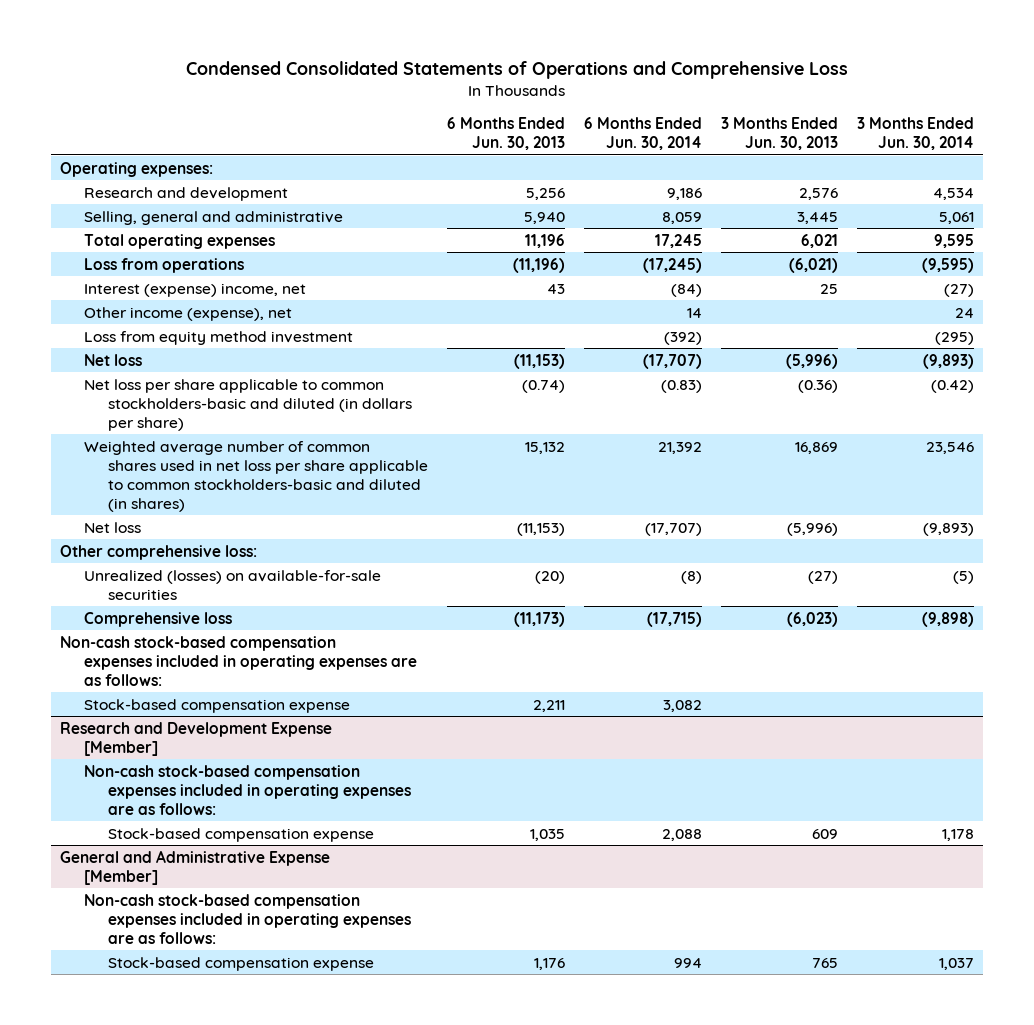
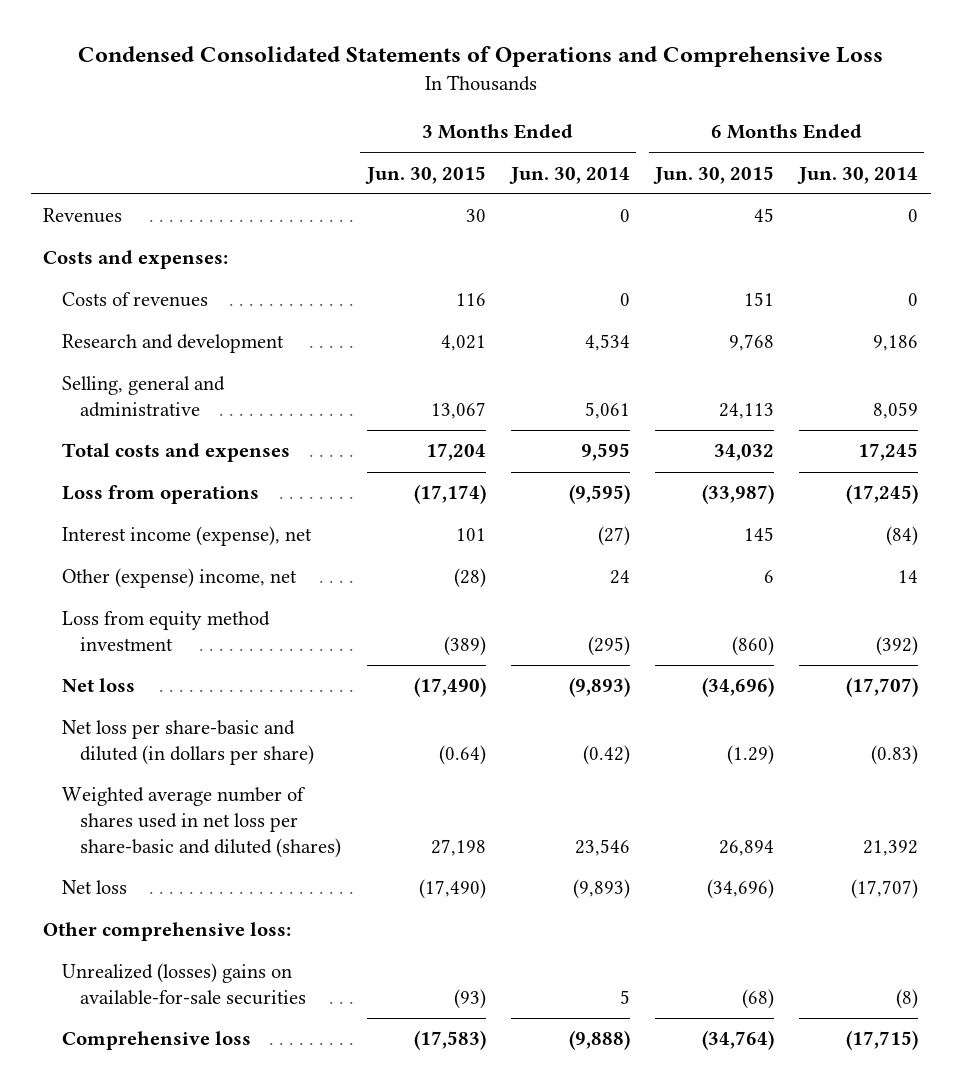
[446,117,565,151] 6 Months Ended Jun. 30, 2013 -> none
[720,117,838,151] 3 Months Ended Jun. 30, 2013 -> none
none -> [364,165,486,184] Jun. 30, 2015
none -> [652,165,774,184] Jun. 30, 2015
none -> [43,208,123,224] Revenues
[60,161,214,177] Operating expenses: -> [43,250,229,270] Costs and expenses:
none -> [61,292,208,308] Costs of revenues
[83,233,275,249] Total operating expenses -> [61,443,290,463] Total costs and expenses
[83,282,306,297] Interest (expense) income, net -> [61,526,312,547] Interest income (expense), net
[83,306,292,321] Other income (expense), net -> [61,568,297,589] Other (expense) income, net
[83,378,412,431] Net loss per share applicable to common stockholders-basic and diluted (in dollars per share) -> [61,720,315,766] Net loss per share-basic and diluted (in dollars per share)
[83,440,428,512] Weighted average number of common shares used in net loss per share applicable to common stockholders-basic and diluted (in shares) -> [61,787,342,859] Weighted average number of shares used in net loss per share-basic and diluted (shares)
[60,635,417,686] Non-cash stock-based compensation expenses included in operating expenses are as follows: -> none
[83,698,350,713] Stock-based compensation expense -> none
[60,721,333,756] Research and Development Expense [Member] -> none
[83,764,411,815] Non-cash stock-based compensation expenses included in operating expenses are as follows: -> none
[107,827,374,842] Stock-based compensation expense -> none
[60,849,331,885] General and Administrative Expense [Member] -> none
[83,893,411,944] Non-cash stock-based compensation expenses included in operating expenses are as follows: -> none
[107,956,374,971] Stock-based compensation expense -> none
[83,569,381,600] Unrealized (losses) on available-for-sale securities -> [61,963,307,1006] Unrealized (losses) gains on available-for-sale securities
[952,570,974,584] (5) -> [619,990,630,1005] 5
[921,611,974,627] (9,898) -> [568,1030,630,1051] (9,888)

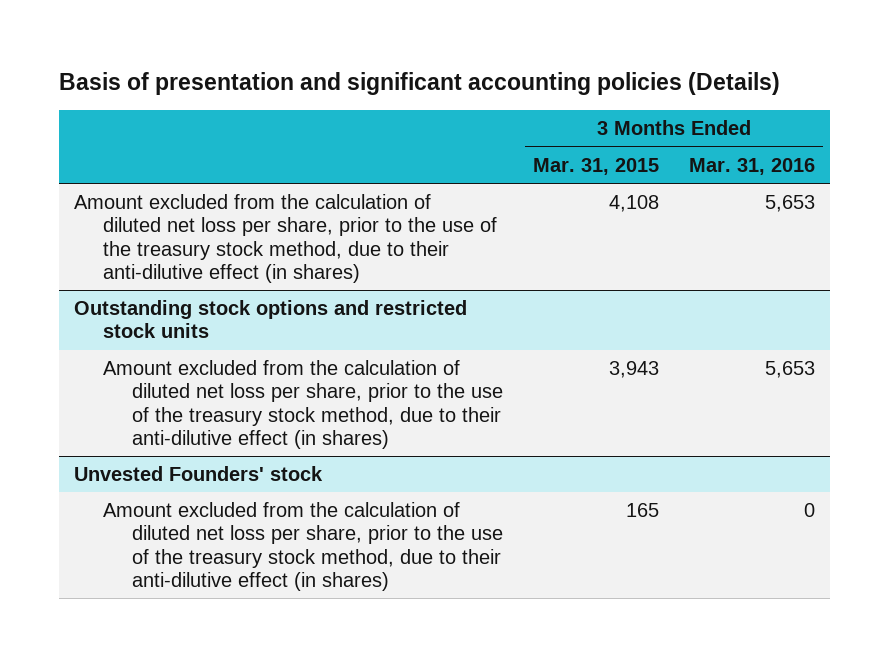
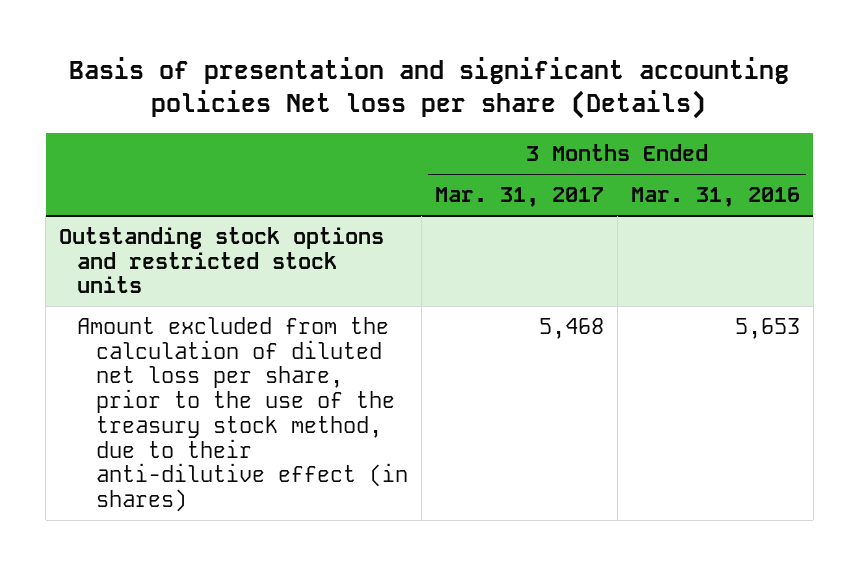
[59,72,781,96] Basis of presentation and significant accounting policies (Details) -> [69,56,790,119] Basis of presentation and significant accounting policies Net loss per share (Details)
[532,157,659,175] Mar. 31, 2015 -> none
none -> [434,187,604,208] Mar. 31, 2017
[74,194,498,283] Amount excluded from the calculation of diluted net loss per share, prior to the use of the treasury stock method, due to their anti-dilutive effect (in shares) -> none
[74,466,324,482] Unvested Founders' stock -> none
[103,502,503,591] Amount excluded from the calculation of diluted net loss per share, prior to the use of the treasury stock method, due to their anti-dilutive effect (in shares) -> none

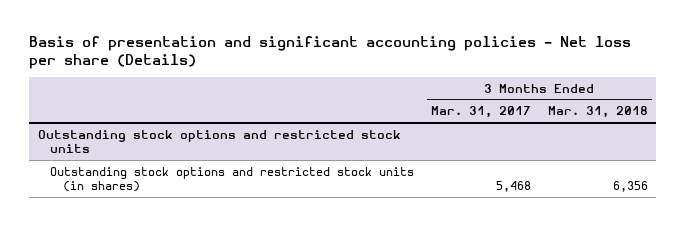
[69,56,790,119] Basis of presentation and significant accounting policies Net loss per share (Details) -> [29,36,632,70] Basis of presentation and significant accounting policies - Net loss per share (Details)
[630,187,800,208] Mar. 31, 2016 -> none
none -> [547,106,648,119] Mar. 31, 2018
[77,316,408,512] Amount excluded from the calculation of diluted net loss per share, prior to the use of the treasury stock method, due to their anti-dilutive effect (in shares) -> [50,166,415,193] Outstanding stock options and restricted stock units (in shares)

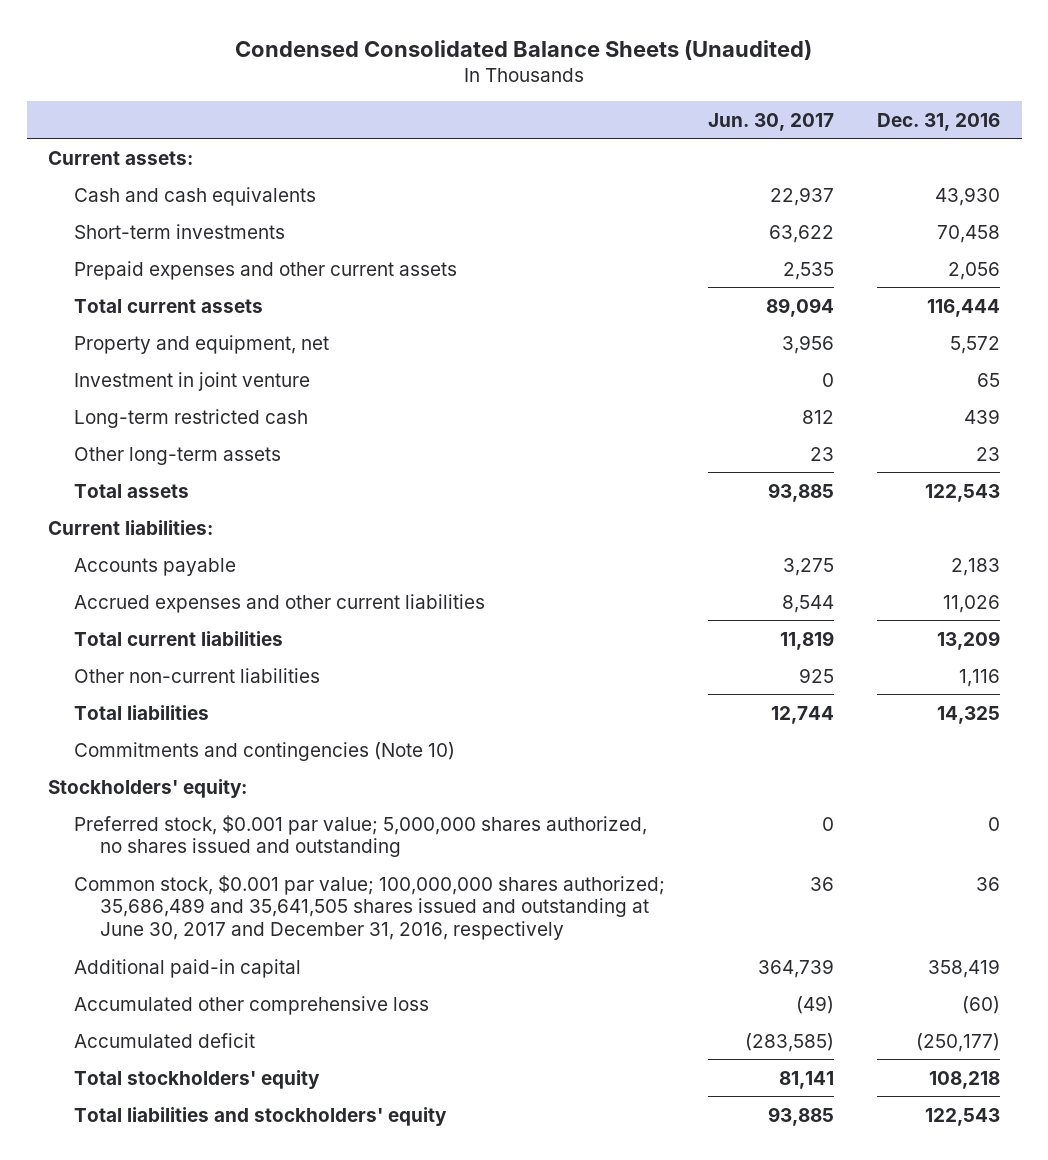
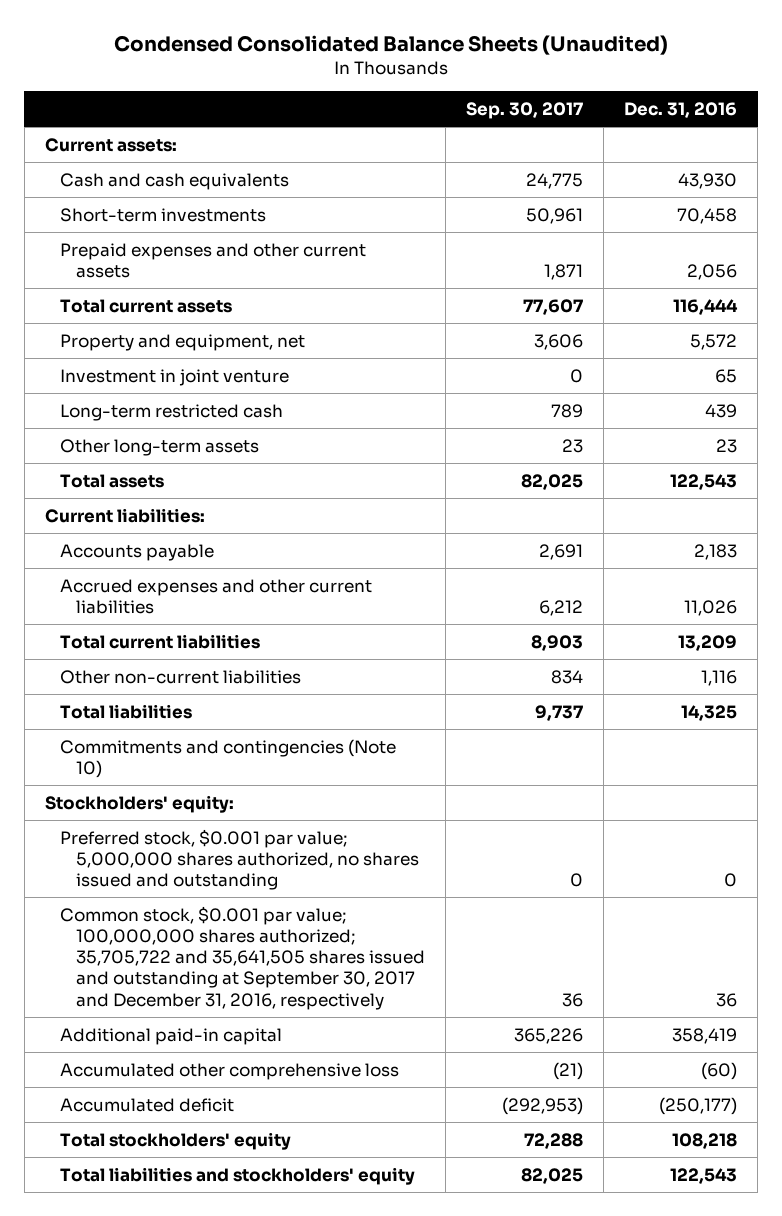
[708,112,835,131] Jun. 30, 2017 -> none
none -> [466,102,584,120] Sep. 30, 2017
[73,874,665,941] Common stock, $0.001 par value; 100,000,000 shares authorized; 35,686,489 and 35,641,505 shares issued and outstanding at June 30, 2017 and December 31, 2016, respectively -> [60,905,425,1010] Common stock, $0.001 par value; 100,000,000 shares authorized; 35,705,722 and 35,641,505 shares issued and outstanding at September 30, 2017 and December 31, 2016, respectively

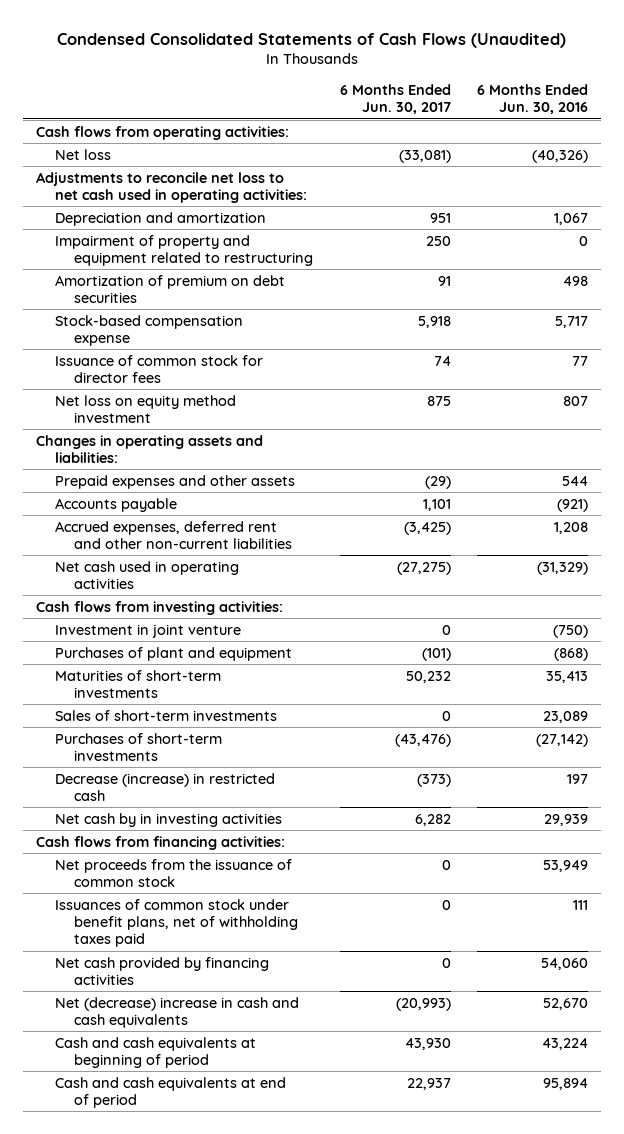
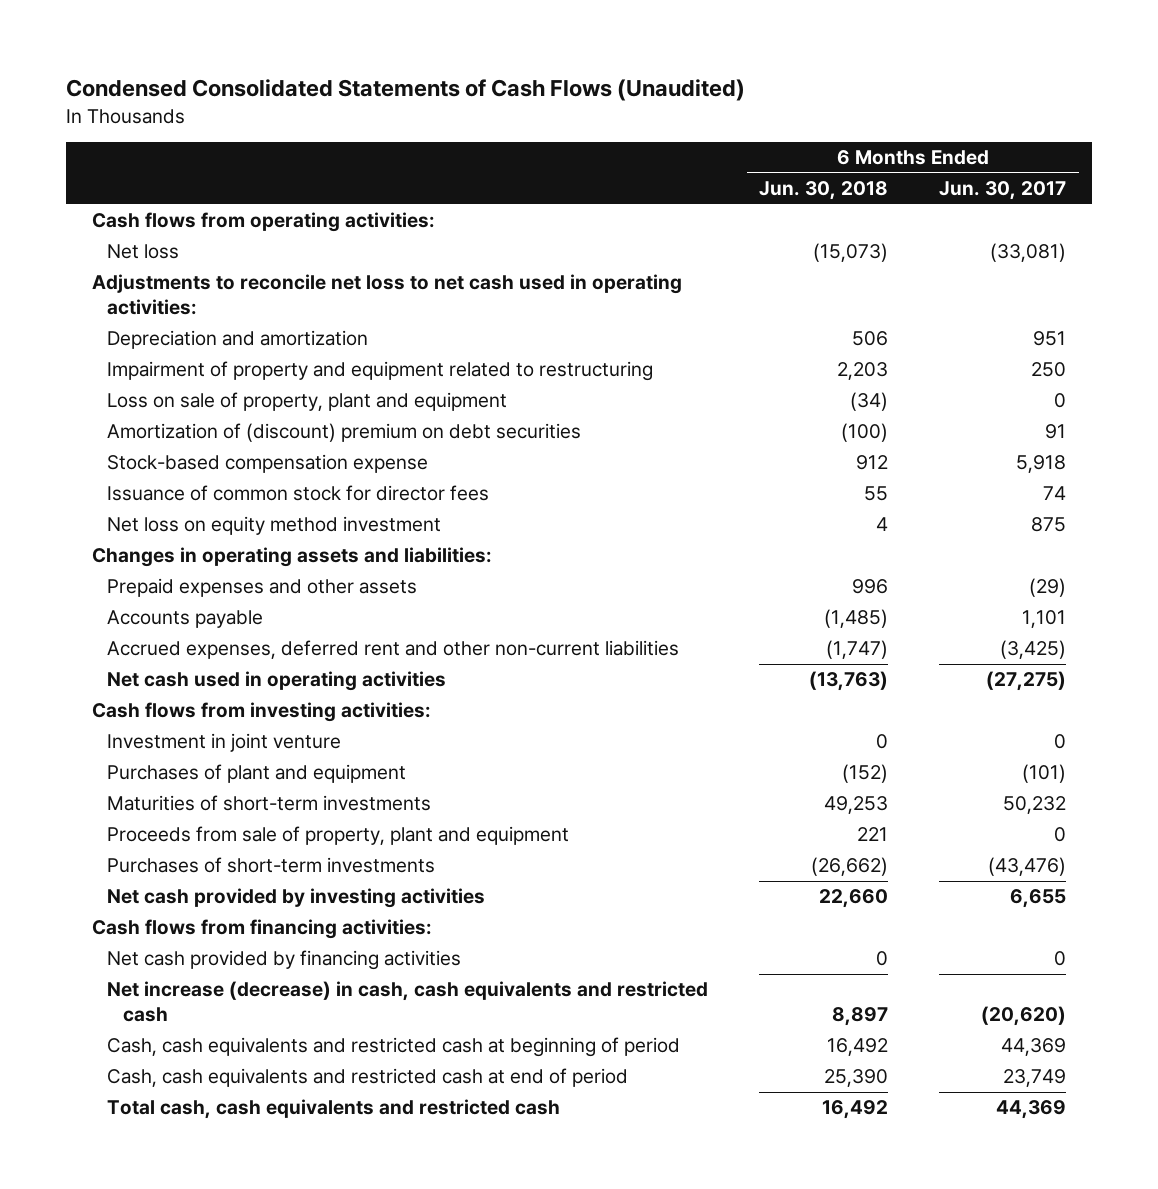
[477,84,589,115] 6 Months Ended Jun. 30, 2016 -> none
none -> [759,181,889,201] Jun. 30, 2018
none -> [107,392,508,412] Loss on sale of property, plant and equipment
[55,274,286,303] Amortization of premium on debt securities -> [107,423,582,443] Amortization of (discount) premium on debt securities
[55,709,278,721] Sales of short-term investments -> [107,826,570,846] Proceeds from sale of property, plant and equipment
[55,772,276,801] Decrease (increase) in restricted cash -> none
[55,812,283,827] Net cash by in investing activities -> [107,888,486,909] Net cash provided by investing activities
[414,813,451,826] 6,282 -> [1010,889,1067,909] 6,655
[55,858,293,887] Net proceeds from the issuance of common stock -> none
[55,898,299,948] Issuances of common stock under benefit plans, net of withholding taxes paid -> none
[55,996,300,1028] Net (decrease) increase in cash and cash equivalents -> [107,981,709,1022] Net increase (decrease) in cash, cash equivalents and restricted cash
[395,997,451,1011] (20,993) -> [981,1005,1067,1026] (20,620)
[55,1036,257,1068] Cash and cash equivalents at beginning of period -> [107,1037,681,1058] Cash, cash equivalents and restricted cash at beginning of period
[404,1037,451,1050] 43,930 -> [1001,1038,1067,1057] 44,369
[55,1076,287,1108] Cash and cash equivalents at end of period -> [107,1068,629,1088] Cash, cash equivalents and restricted cash at end of period
[406,1077,451,1090] 22,937 -> [1003,1069,1067,1088] 23,749
none -> [107,1099,561,1120] Total cash, cash equivalents and restricted cash

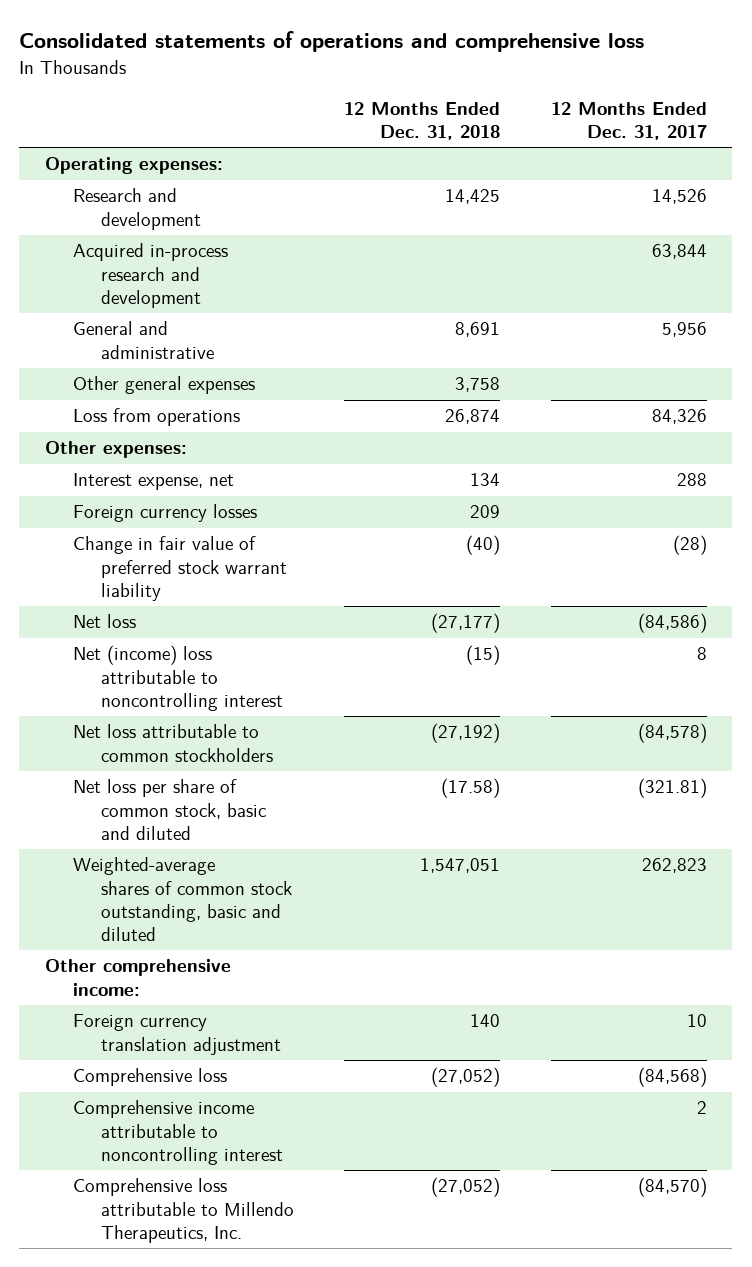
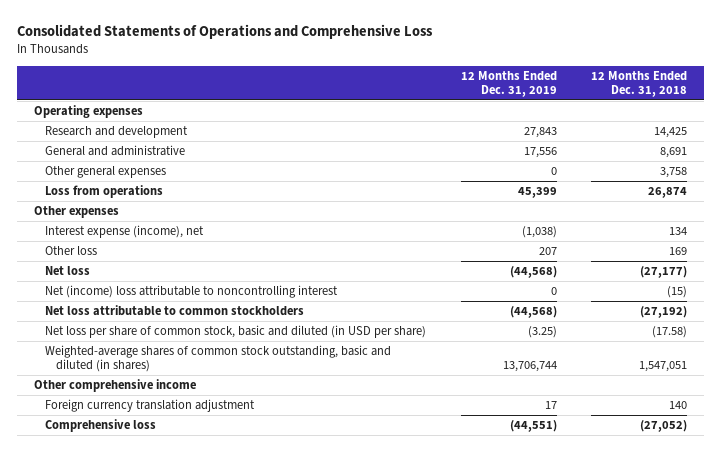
[19,31,645,53] Consolidated statements of operations and comprehensive loss -> [17,24,434,40] Consolidated Statements of Operations and Comprehensive Loss
[551,101,708,140] 12 Months Ended Dec. 31, 2017 -> none
none -> [460,70,557,98] 12 Months Ended Dec. 31, 2019
[44,157,223,175] Operating expenses: -> [34,104,144,118] Operating expenses
[72,243,228,308] Acquired in-process research and development -> none
[72,504,257,523] Foreign currency losses -> none
[72,536,287,601] Change in fair value of preferred stock warrant liability -> none
[44,441,187,459] Other expenses: -> [34,205,120,218] Other expenses
[72,473,234,491] Interest expense, net -> [45,224,205,238] Interest expense (income), net
none -> [45,245,98,255] Other loss
[72,779,266,840] Net loss per share of common stock, basic and diluted -> [45,324,427,338] Net loss per share of common stock, basic and diluted (in USD per share)
[72,857,292,941] Weighted-average shares of common stock outstanding, basic and diluted -> [45,344,392,373] Weighted-average shares of common stock outstanding, basic and diluted (in shares)
[44,959,231,996] Other comprehensive income: -> [34,378,197,392] Other comprehensive income
[72,1100,283,1165] Comprehensive income attributable to noncontrolling interest -> none
[72,1178,294,1243] Comprehensive loss attributable to Millendo Therapeutics, Inc. -> none

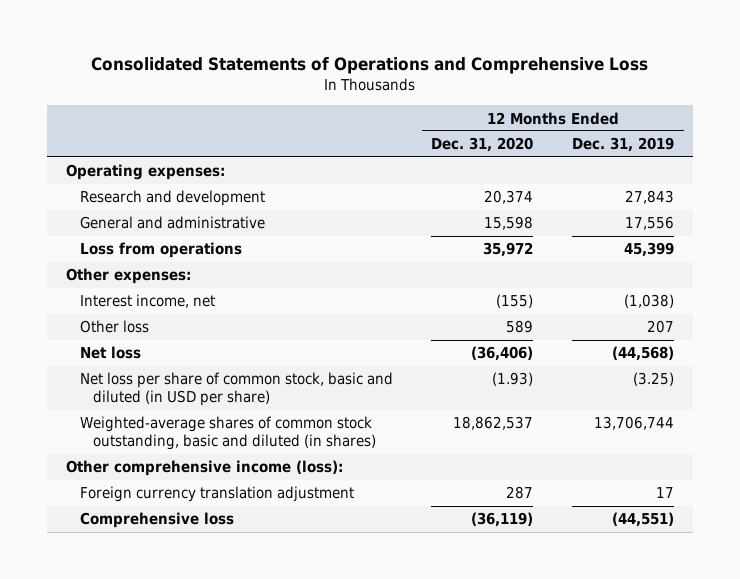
[590,70,687,98] 12 Months Ended Dec. 31, 2018 -> none
none -> [431,137,534,153] Dec. 31, 2020
[34,104,144,118] Operating expenses -> [66,164,226,181] Operating expenses:
[45,165,167,178] Other general expenses -> none
[34,205,120,218] Other expenses -> [66,268,192,285] Other expenses:
[45,224,205,238] Interest expense (income), net -> [79,294,215,309] Interest income, net
[45,284,339,298] Net (income) loss attributable to noncontrolling interest -> none
[45,304,305,316] Net loss attributable to common stockholders -> none
[34,378,197,392] Other comprehensive income -> [66,460,344,477] Other comprehensive income (loss):

